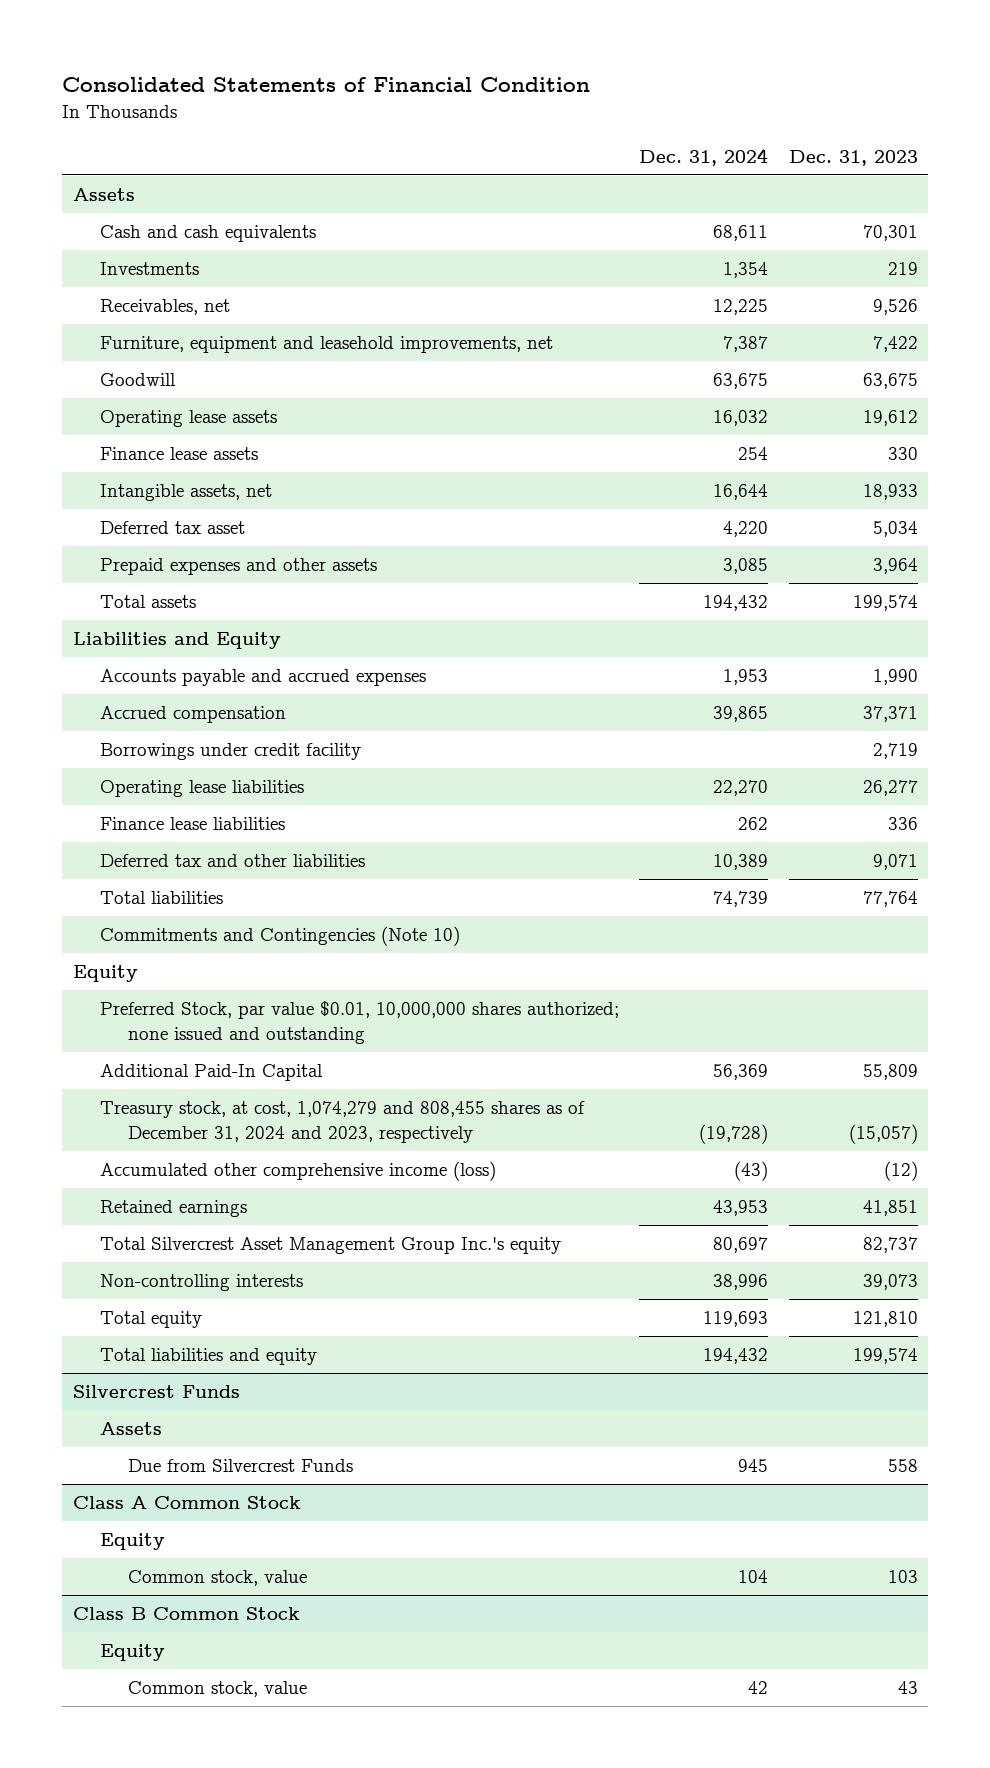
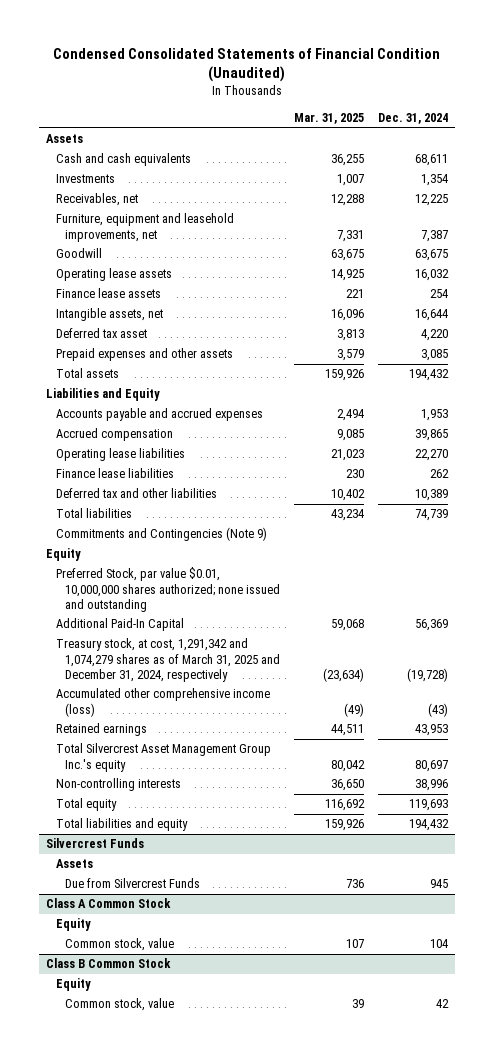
[62,77,591,93] Consolidated Statements of Financial Condition -> [53,47,441,83] Condensed Consolidated Statements of Financial Condition (Unaudited)
[788,149,918,166] Dec. 31, 2023 -> none
none -> [294,113,365,125] Mar. 31, 2025
[100,743,362,761] Borrowings under credit facility -> none
[100,926,461,947] Commitments and Contingencies (Note 10) -> [55,527,267,542] Commitments and Contingencies (Note 9)
[100,1101,586,1144] Treasury stock, at cost, 1,074,279 and 808,455 shares as of December 31, 2024 and 2023, respectively -> [55,638,281,682] Treasury stock, at cost, 1,291,342 and 1,074,279 shares as of March 31, 2025 and December 31, 2024, respectively

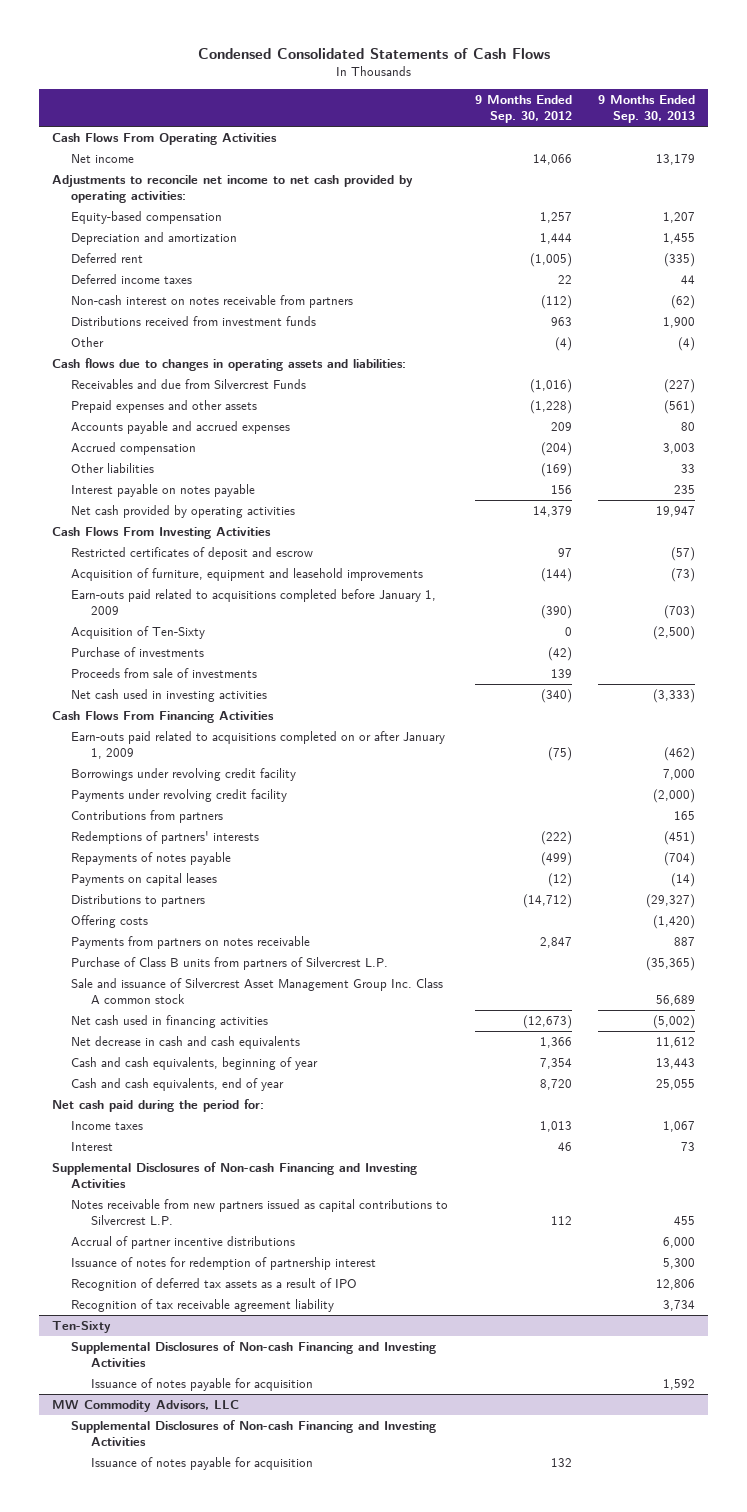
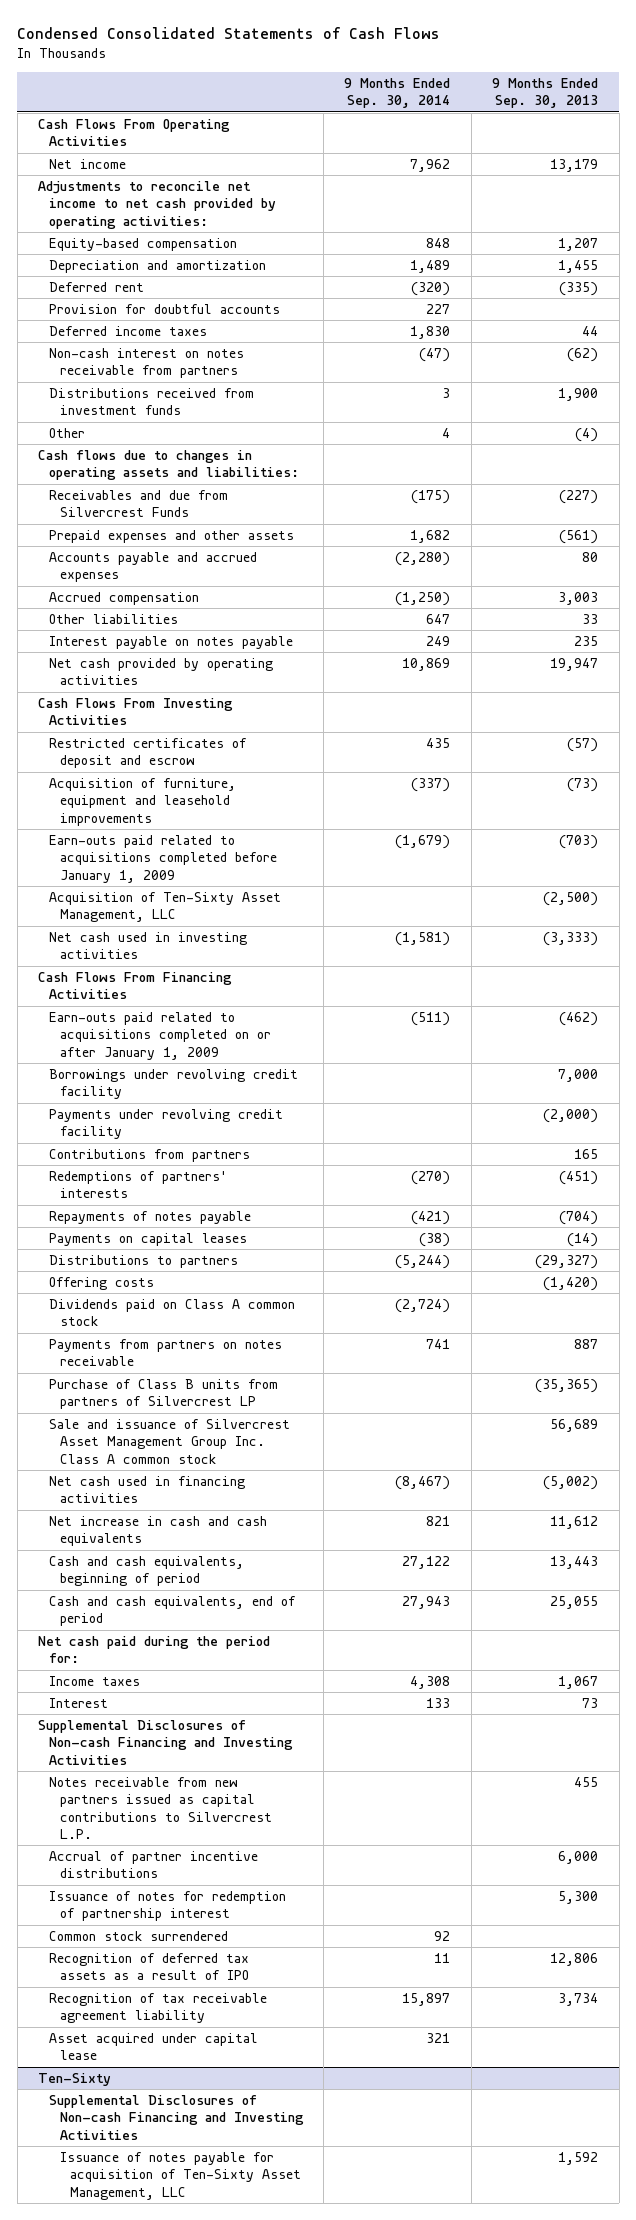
[474,94,572,124] 9 Months Ended Sep. 30, 2012 -> none
none -> [344,78,451,109] 9 Months Ended Sep. 30, 2014
none -> [48,304,280,315] Provision for doubtful accounts
[71,647,205,658] Purchase of investments -> none
[71,668,258,679] Proceeds from sale of investments -> none
[71,626,206,640] Acquisition of Ten-Sixty -> [48,892,281,923] Acquisition of Ten-Sixty Asset Management, LLC
none -> [48,1299,295,1327] Dividends paid on Class A common stock
[71,957,389,971] Purchase of Class B units from partners of Silvercrest L.P. -> [48,1379,278,1410] Purchase of Class B units from partners of Silvercrest LP
[71,1036,301,1050] Net decrease in cash and cash equivalents -> [48,1516,267,1547] Net increase in cash and cash equivalents
[71,1057,319,1071] Cash and cash equivalents, beginning of year -> [48,1556,244,1587] Cash and cash equivalents, beginning of period
[71,1078,285,1092] Cash and cash equivalents, end of year -> [48,1596,296,1627] Cash and cash equivalents, end of period
none -> [48,1931,228,1942] Common stock surrendered
none -> [48,2033,258,2061] Asset acquired under capital lease
[52,1400,240,1413] MW Commodity Advisors, LLC -> none
[71,1420,437,1447] Supplemental Disclosures of Non-cash Financing and Investing Activities -> none
[90,1457,313,1471] Issuance of notes payable for acquisition -> none
[90,1378,313,1392] Issuance of notes payable for acquisition -> [59,2152,302,2200] Issuance of notes payable for acquisition of Ten-Sixty Asset Management, LLC

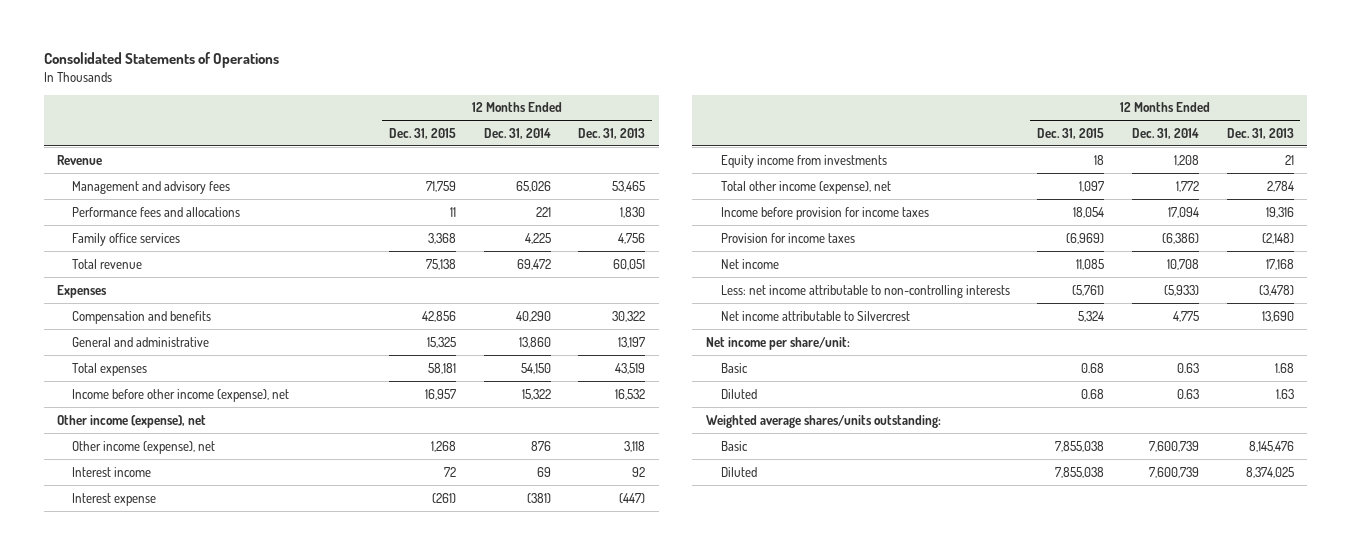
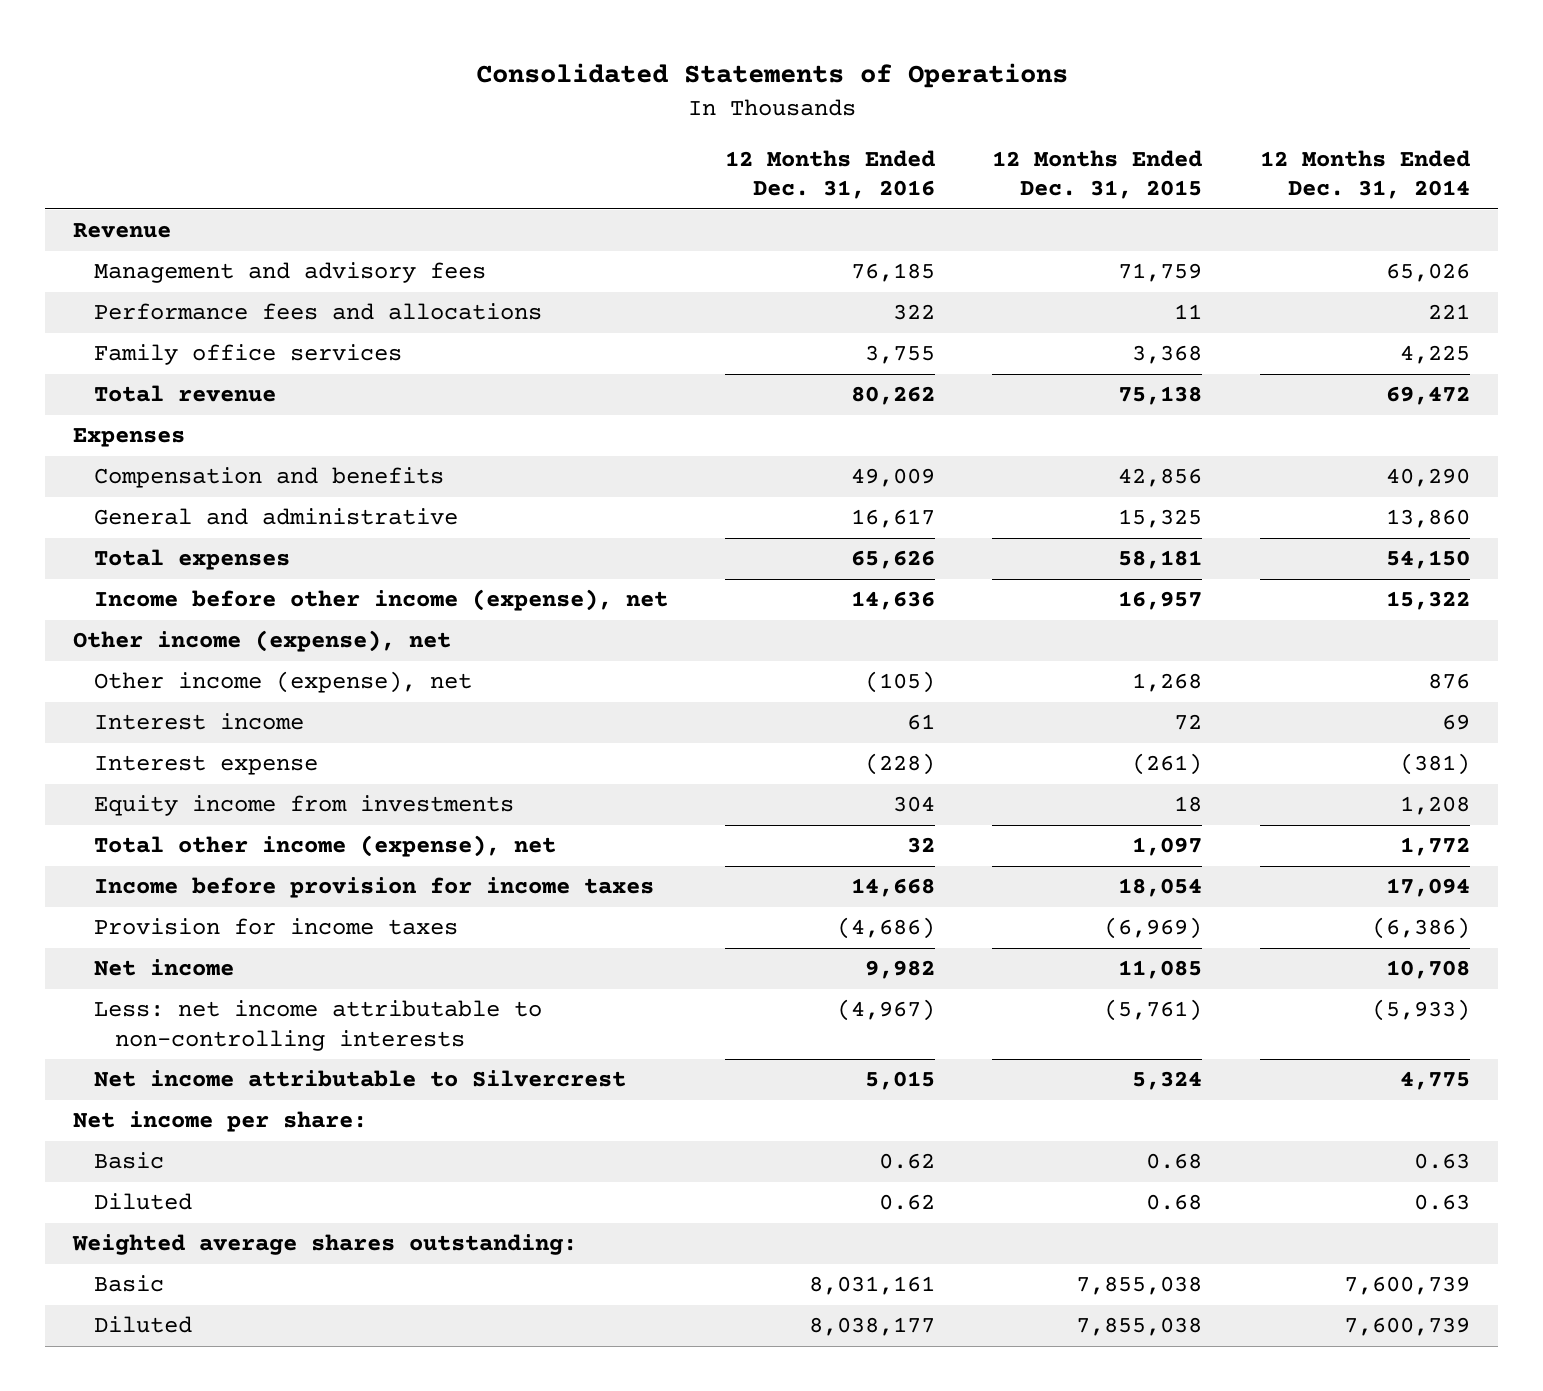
[578,127,646,139] Dec. 31, 2013 -> none
none -> [725,150,936,200] 12 Months Ended Dec. 31, 2016
[705,336,850,350] Net income per share/unit: -> [73,1111,368,1133] Net income per share:
[705,414,941,428] Weighted average shares/units outstanding: -> [72,1234,578,1256] Weighted average shares outstanding:

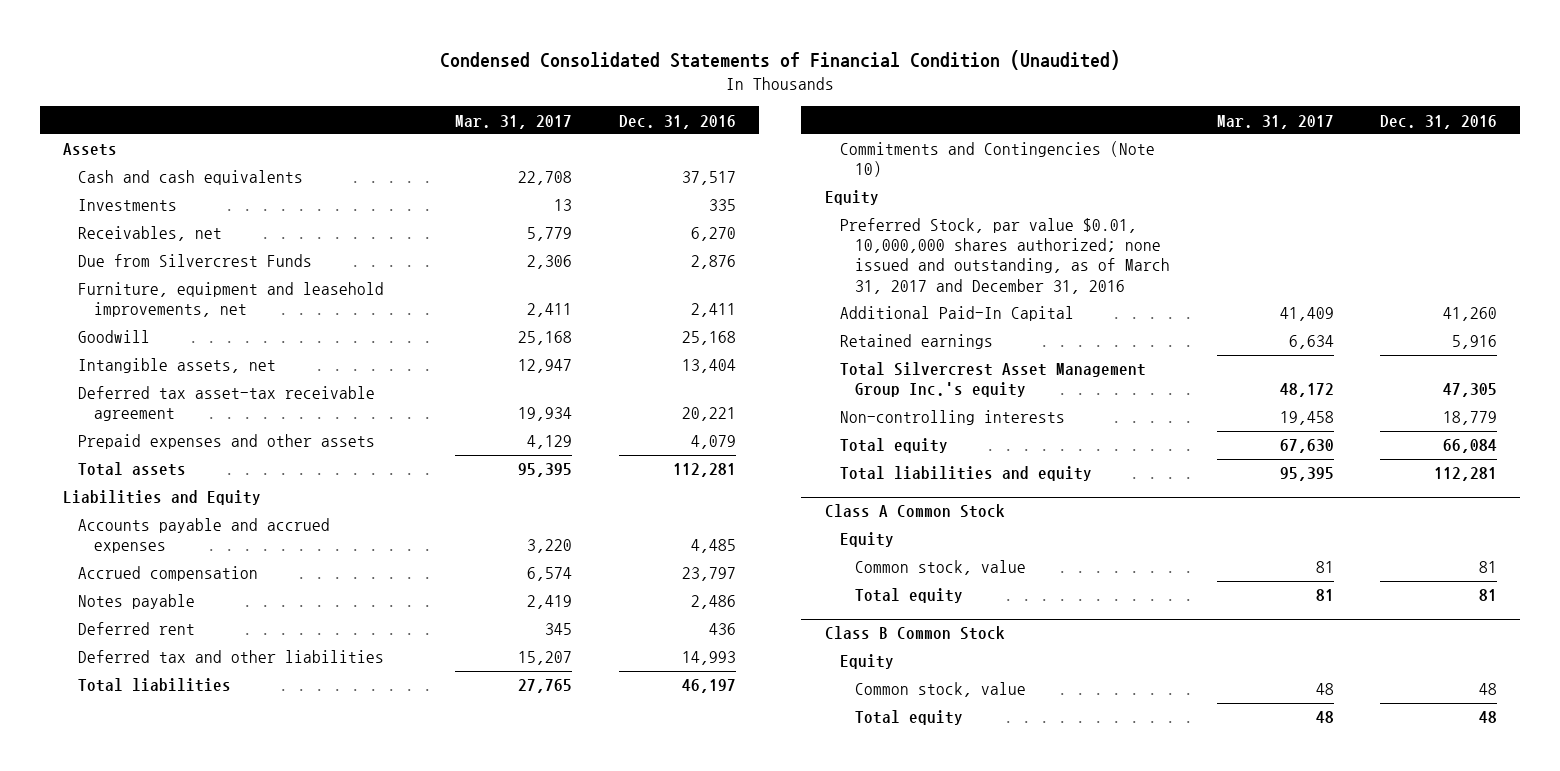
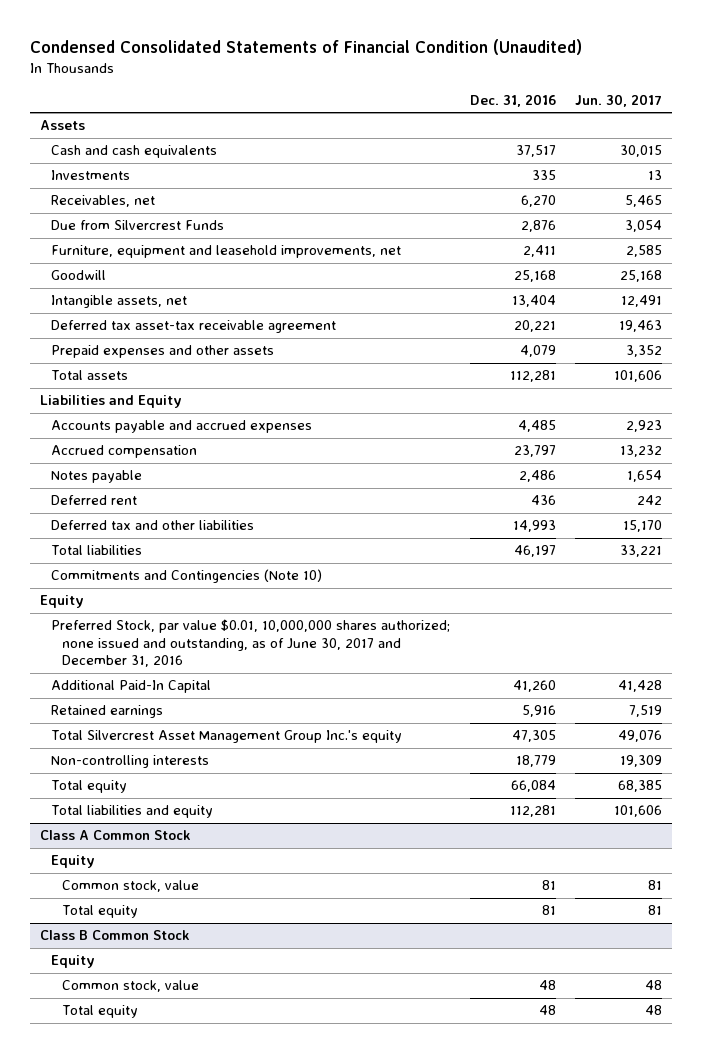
[455,114,573,129] Mar. 31, 2017 -> none
none -> [575,93,663,107] Jun. 30, 2017
[839,218,1171,294] Preferred Stock, par value $0.01, 10,000,000 shares authorized; none issued and outstanding, as of March 31, 2017 and December 31, 2016 -> [50,619,450,668] Preferred Stock, par value $0.01, 10,000,000 shares authorized; none issued and outstanding, as of June 30, 2017 and December 31, 2016

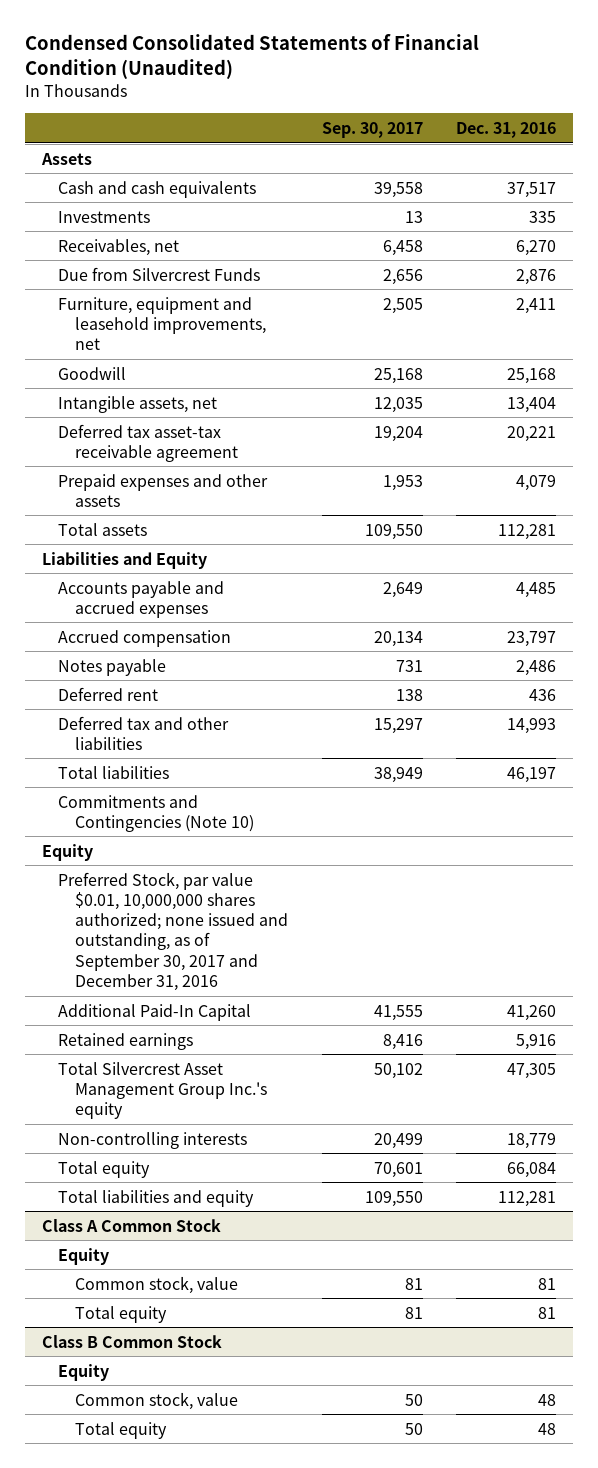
[575,93,663,107] Jun. 30, 2017 -> none
none -> [321,121,423,138] Sep. 30, 2017
[50,619,450,668] Preferred Stock, par value $0.01, 10,000,000 shares authorized; none issued and outstanding, as of June 30, 2017 and December 31, 2016 -> [58,871,289,992] Preferred Stock, par value $0.01, 10,000,000 shares authorized; none issued and outstanding, as of September 30, 2017 and December 31, 2016

